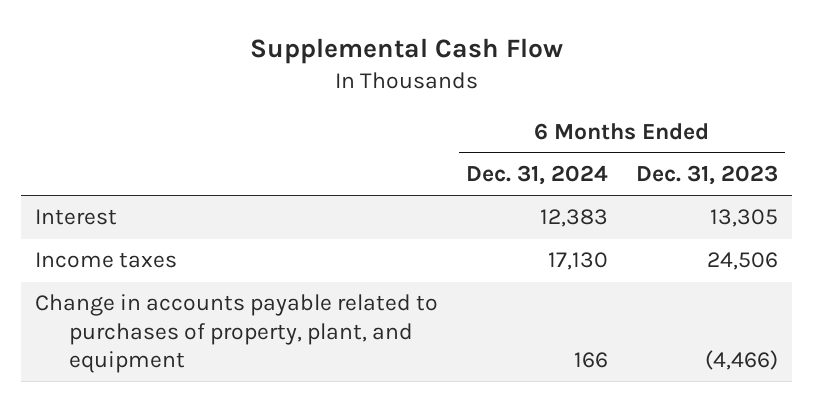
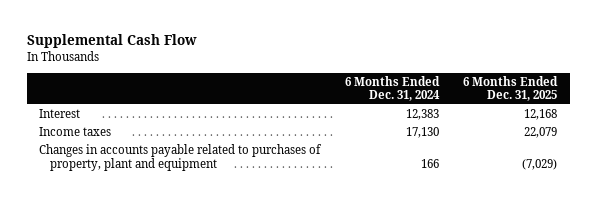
[636,165,779,186] Dec. 31, 2023 -> none
none -> [463,75,559,102] 6 Months Ended Dec. 31, 2025
[35,294,439,374] Change in accounts payable related to purchases of property, plant, and equipment -> [39,143,323,171] Changes in accounts payable related to purchases of property, plant and equipment

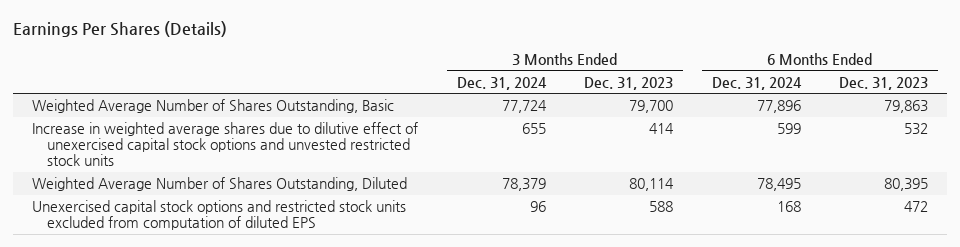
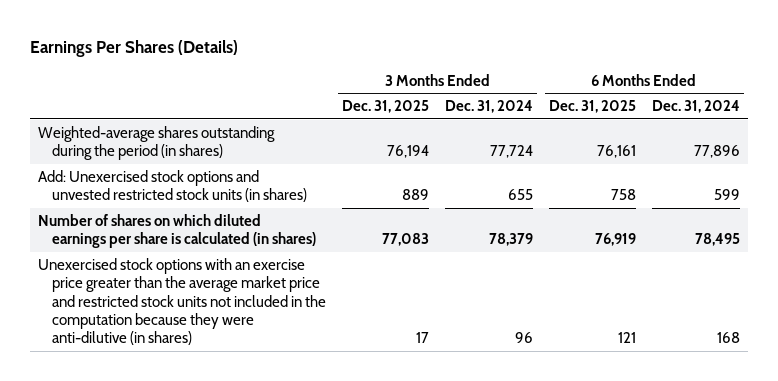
[584,76,674,90] Dec. 31, 2023 -> none
[839,76,929,90] Dec. 31, 2023 -> none
none -> [342,100,430,114] Dec. 31, 2025
none -> [548,100,636,114] Dec. 31, 2025
[32,99,395,114] Weighted Average Number of Shares Outstanding, Basic -> [38,125,276,161] Weighted-average shares outstanding during the period (in shares)
[32,122,419,167] Increase in weighted average shares due to dilutive effect of unexercised capital stock options and unvested restricted stock units -> [38,169,308,203] Add: Unexercised stock options and unvested restricted stock units (in shares)
[32,177,408,192] Weighted Average Number of Shares Outstanding, Diluted -> [38,213,317,249] Number of shares on which diluted earnings per share is calculated (in shares)
[32,200,407,231] Unexercised capital stock options and restricted stock units excluded from computation of diluted EPS -> [38,257,327,346] Unexercised stock options with an exercise price greater than the average market price and restricted stock units not included in the computation because they were anti-dilutive (in shares)

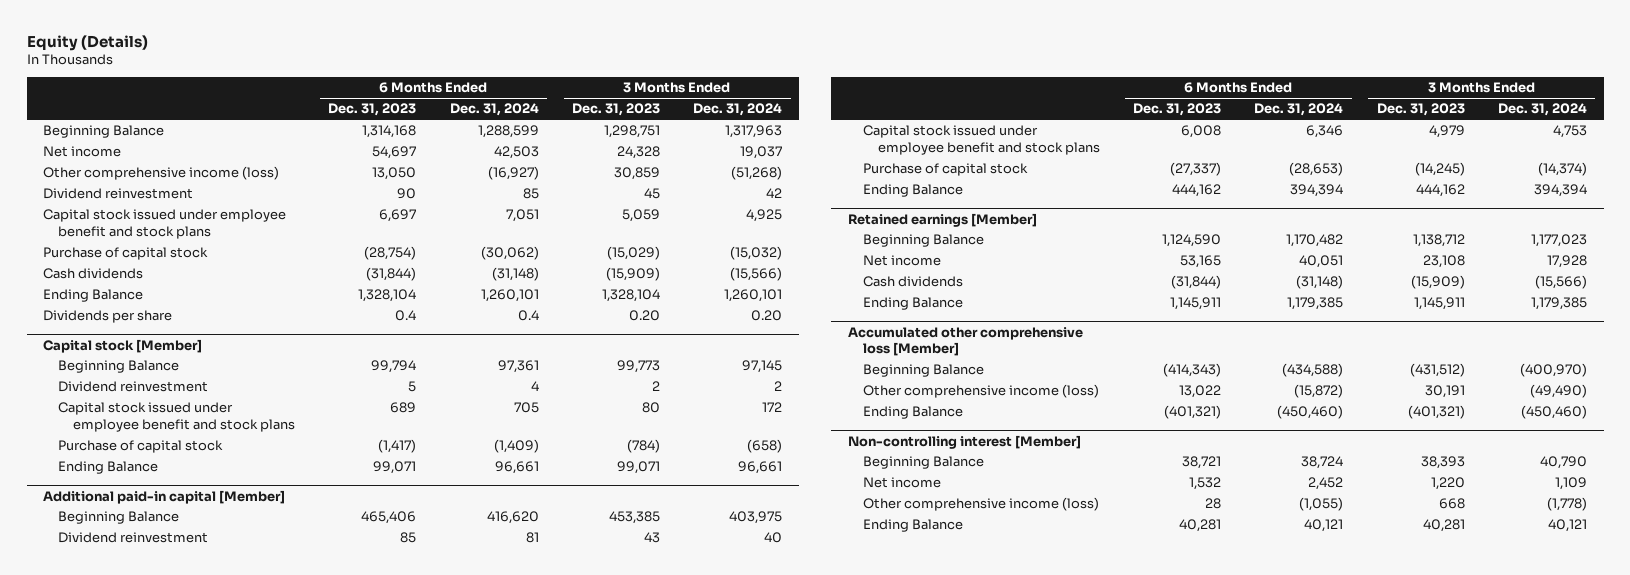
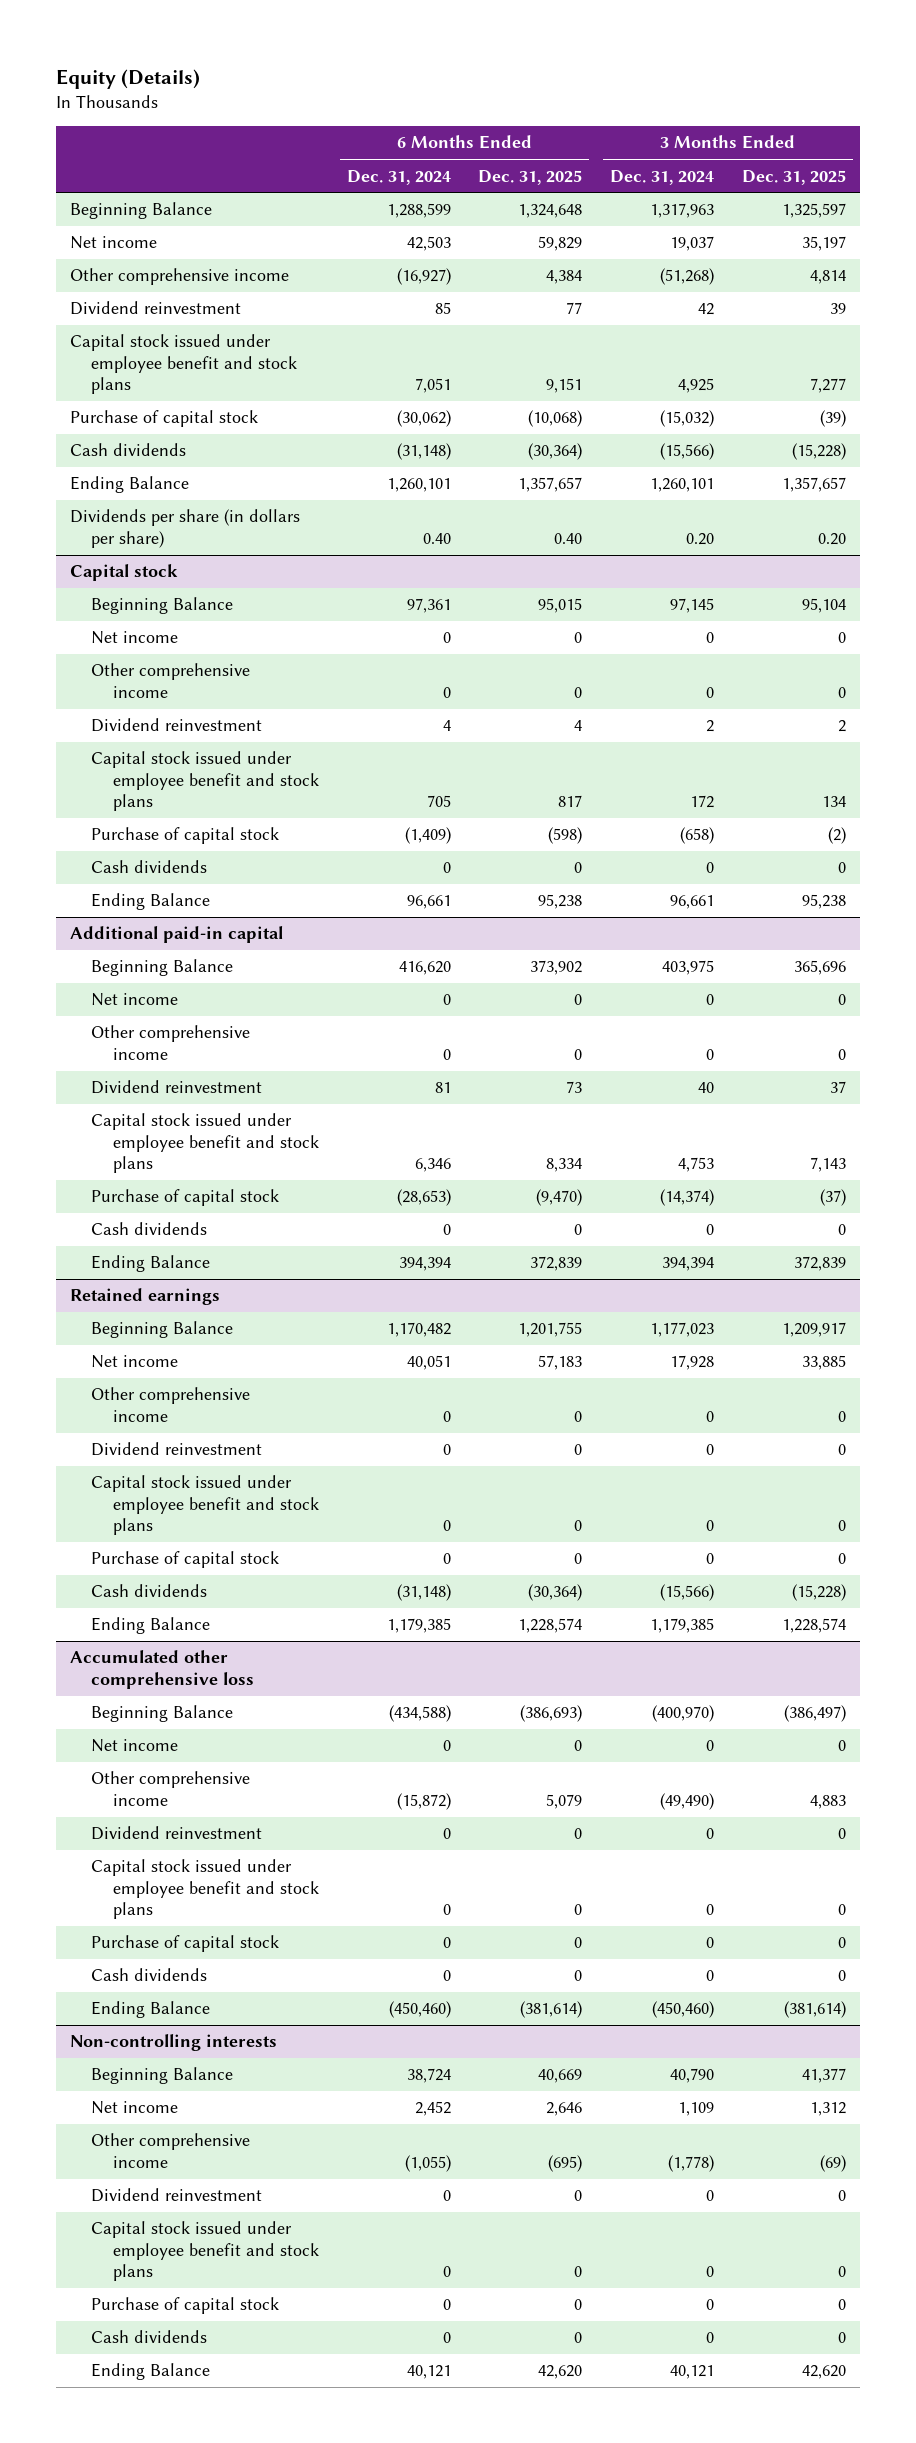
[328,103,417,117] Dec. 31, 2023 -> none
[572,103,661,117] Dec. 31, 2023 -> none
none -> [478,169,583,185] Dec. 31, 2025
none -> [742,169,847,185] Dec. 31, 2025
[43,166,280,181] Other comprehensive income (loss) -> [69,268,289,286] Other comprehensive income
[43,310,173,324] Dividends per share -> [69,509,300,548] Dividends per share (in dollars per share)
[517,310,539,322] 0.4 -> [422,532,451,544] 0.40
[43,338,203,353] Capital stock [Member] -> [69,564,178,582] Capital stock
none -> [91,631,179,645] Net income
none -> [91,663,251,698] Other comprehensive income
none -> [91,860,208,874] Cash dividends
[43,489,286,504] Additional paid-in capital [Member] -> [69,926,283,944] Additional paid-in capital
none -> [91,993,179,1007] Net income
none -> [91,1025,251,1060] Other comprehensive income
none -> [91,1222,208,1236] Cash dividends
[847,212,1037,227] Retained earnings [Member] -> [69,1288,220,1306] Retained earnings
none -> [91,1387,251,1422] Other comprehensive income
none -> [91,1442,263,1457] Dividend reinvestment
none -> [91,1475,319,1536] Capital stock issued under employee benefit and stock plans
none -> [91,1551,280,1569] Purchase of capital stock
[847,326,1083,357] Accumulated other comprehensive loss [Member] -> [69,1650,255,1689] Accumulated other comprehensive loss
none -> [91,1739,179,1753] Net income
[862,384,1099,399] Other comprehensive income (loss) -> [91,1771,251,1806] Other comprehensive income
none -> [91,1826,263,1841] Dividend reinvestment
none -> [91,1859,319,1920] Capital stock issued under employee benefit and stock plans
none -> [91,1935,280,1953] Purchase of capital stock
none -> [91,1968,208,1982] Cash dividends
[847,434,1081,449] Non-controlling interest [Member] -> [69,2034,277,2052] Non-controlling interests
[862,497,1099,512] Other comprehensive income (loss) -> [91,2133,251,2168] Other comprehensive income
none -> [91,2188,263,2203] Dividend reinvestment
none -> [91,2221,319,2282] Capital stock issued under employee benefit and stock plans
none -> [91,2297,280,2315] Purchase of capital stock
none -> [91,2330,208,2344] Cash dividends

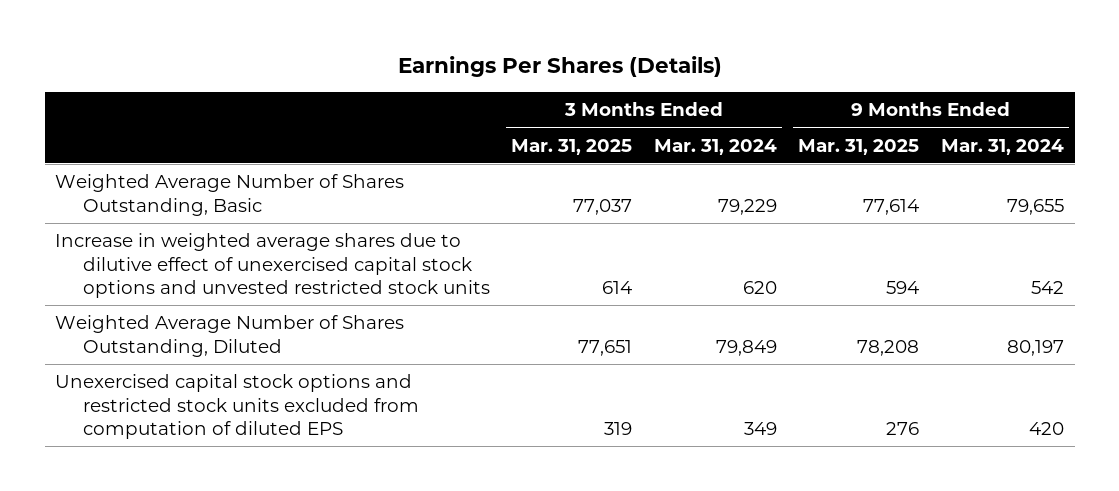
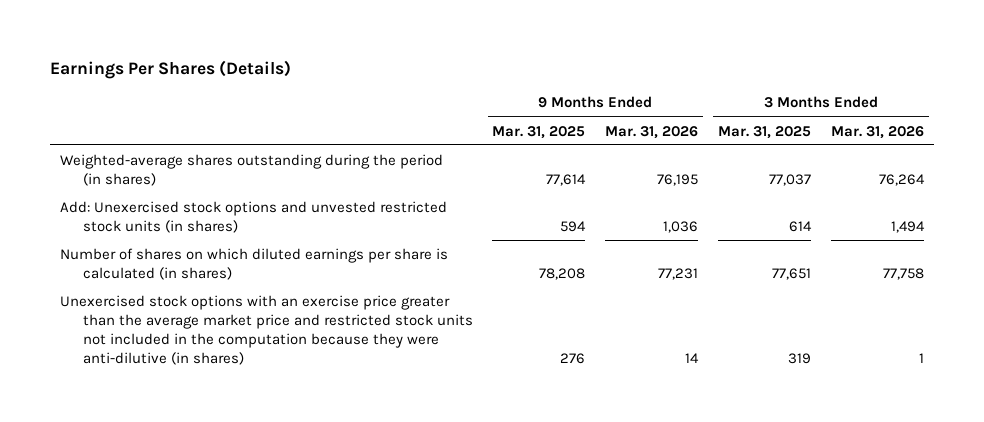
[653,138,777,155] Mar. 31, 2024 -> none
[940,138,1064,155] Mar. 31, 2024 -> none
none -> [605,125,699,139] Mar. 31, 2026
none -> [831,125,925,139] Mar. 31, 2026
[55,174,405,216] Weighted Average Number of Shares Outstanding, Basic -> [60,153,444,186] Weighted-average shares outstanding during the period (in shares)
[55,233,490,299] Increase in weighted average shares due to dilutive effect of unexercised capital stock options and unvested restricted stock units -> [60,200,448,233] Add: Unexercised stock options and unvested restricted stock units (in shares)
[55,315,405,357] Weighted Average Number of Shares Outstanding, Diluted -> [60,247,449,280] Number of shares on which diluted earnings per share is calculated (in shares)
[55,374,419,440] Unexercised capital stock options and restricted stock units excluded from computation of diluted EPS -> [60,294,473,365] Unexercised stock options with an exercise price greater than the average market price and restricted stock units not included in the computation because they were anti-dilutive (in shares)

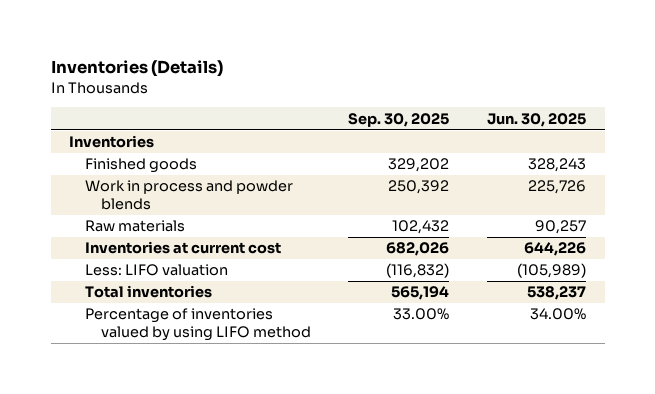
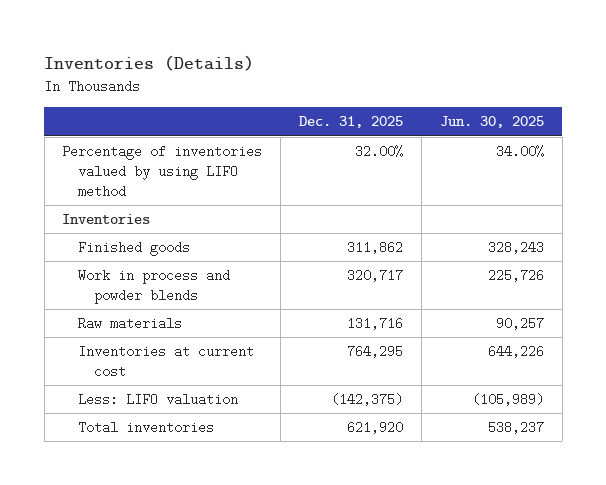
[348,112,450,127] Sep. 30, 2025 -> none
none -> [299,116,404,129] Dec. 31, 2025
[85,308,311,342] Percentage of inventories valued by using LIFO method -> [62,145,263,198] Percentage of inventories valued by using LIFO method

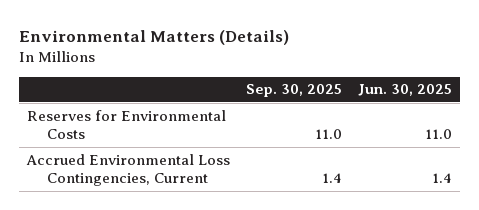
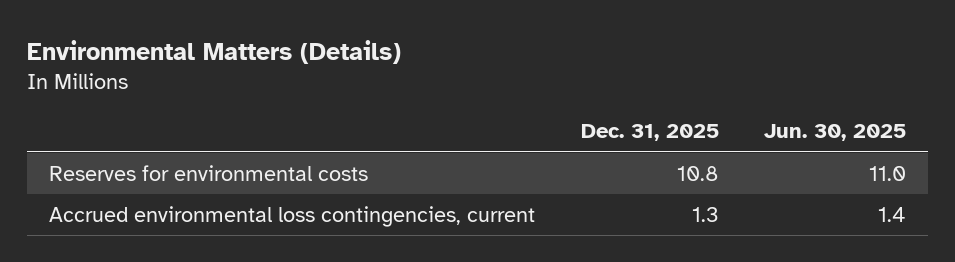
[245,84,342,98] Sep. 30, 2025 -> none
none -> [580,124,719,142] Dec. 31, 2025
[26,109,226,140] Reserves for Environmental Costs -> [49,164,369,181] Reserves for environmental costs
[25,153,230,187] Accrued Environmental Loss Contingencies, Current -> [49,205,536,227] Accrued environmental loss contingencies, current

